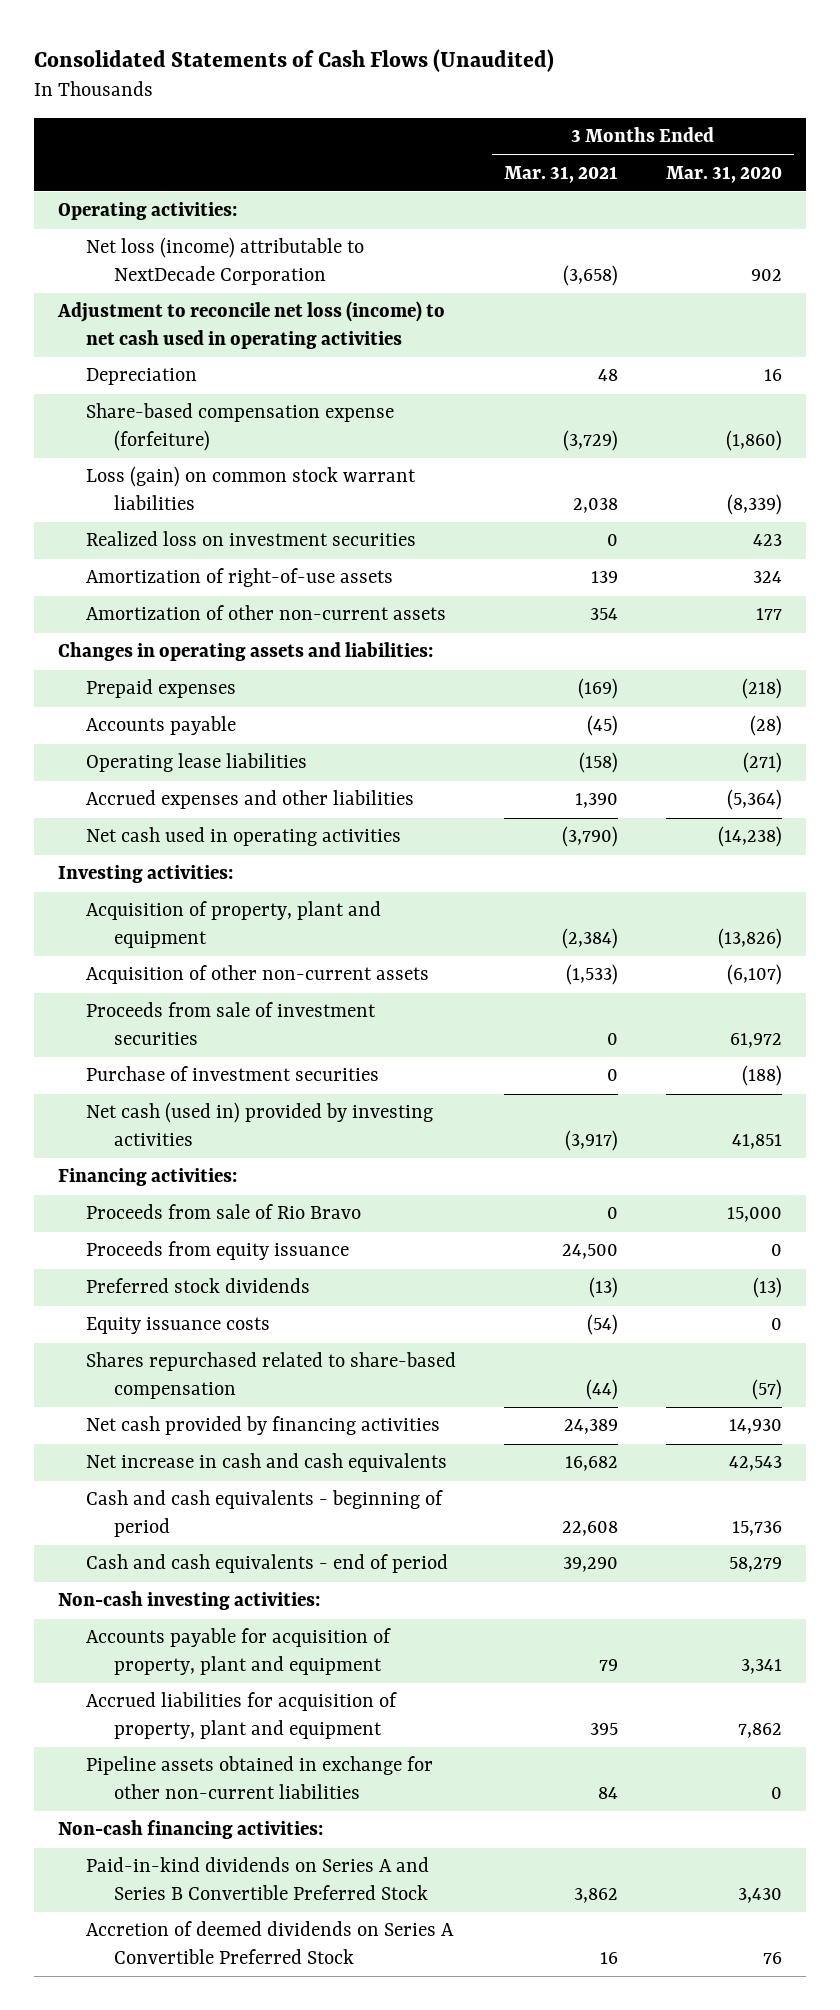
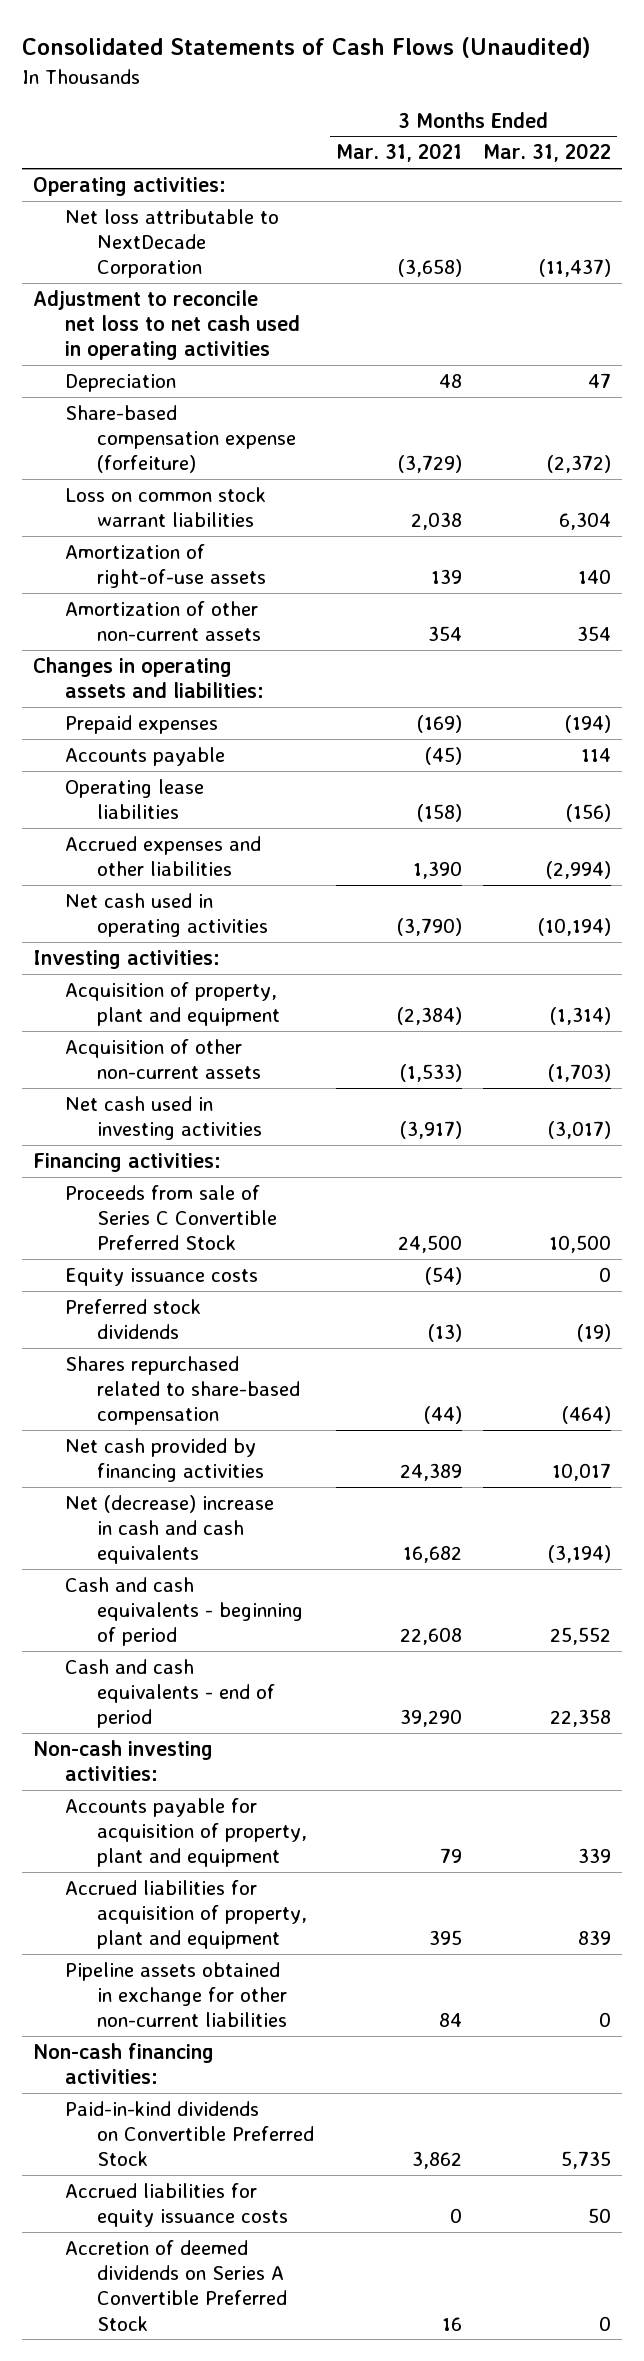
[666,165,783,183] Mar. 31, 2020 -> none
none -> [483,143,612,163] Mar. 31, 2022
[85,237,364,285] Net loss (income) attributable to NextDecade Corporation -> [65,209,280,279] Net loss attributable to NextDecade Corporation
[57,301,446,349] Adjustment to reconcile net loss (income) to net cash used in operating activities -> [33,290,301,361] Adjustment to reconcile net loss to net cash used in operating activities
[85,531,416,547] Realized loss on investment securities -> none
[85,466,416,510] Loss (gain) on common stock warrant liabilities -> [65,487,267,528] Loss on common stock warrant liabilities
[85,1002,376,1045] Proceeds from sale of investment securities -> none
[85,1066,379,1082] Purchase of investment securities -> none
[85,1102,433,1146] Net cash (used in) provided by investing activities -> [65,1096,263,1141] Net cash used in investing activities
[85,1204,361,1220] Proceeds from sale of Rio Bravo -> none
[85,1241,349,1261] Proceeds from equity issuance -> [65,1185,278,1251] Proceeds from sale of Series C Convertible Preferred Stock
[85,1278,310,1294] Preferred stock dividends -> [65,1299,202,1340] Preferred stock dividends
[85,1453,447,1473] Net increase in cash and cash equivalents -> [65,1495,275,1565] Net (decrease) increase in cash and cash equivalents
[85,1857,429,1900] Paid-in-kind dividends on Series A and Series B Convertible Preferred Stock -> [65,2101,315,2167] Paid-in-kind dividends on Convertible Preferred Stock
none -> [65,2183,289,2228] Accrued liabilities for equity issuance costs

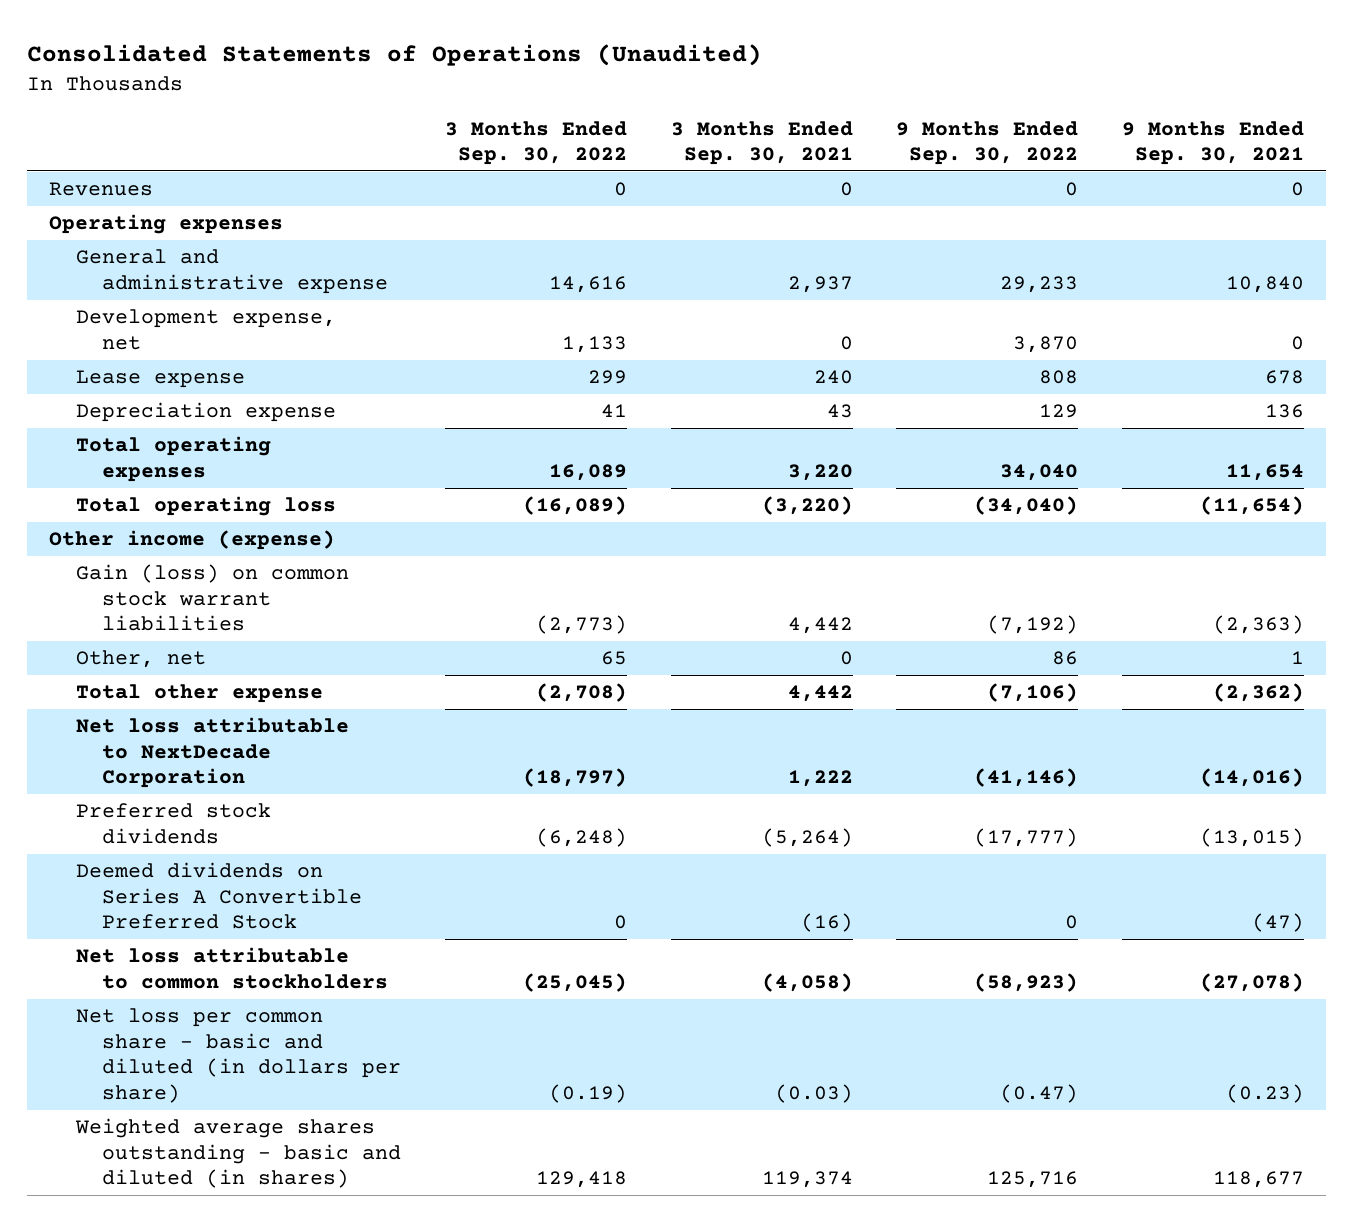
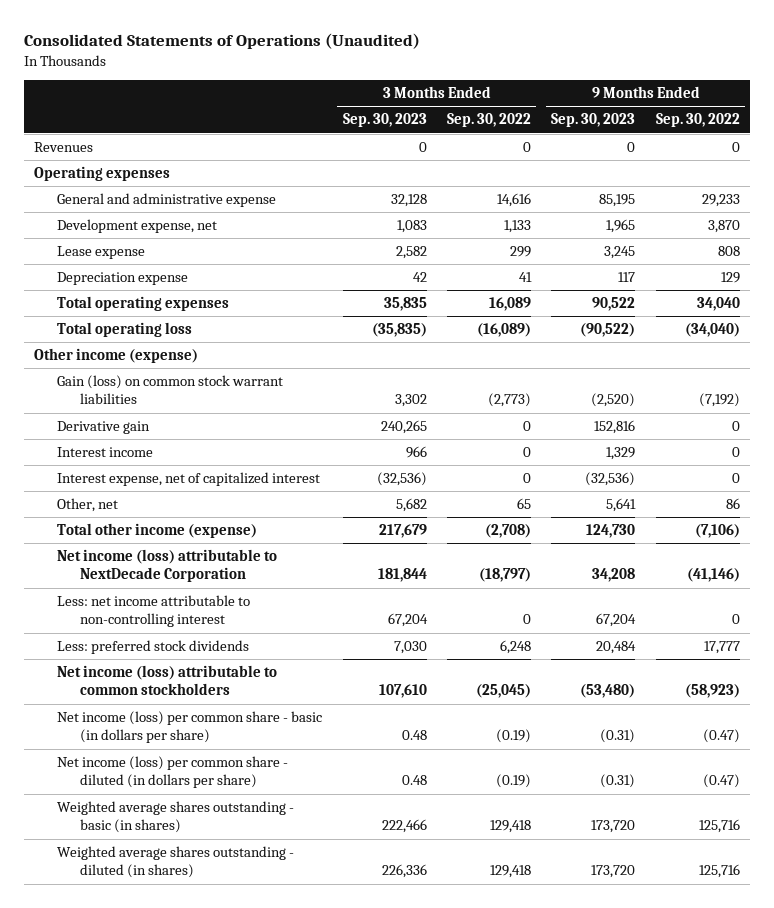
[670,120,853,165] 3 Months Ended Sep. 30, 2021 -> none
[1122,120,1305,165] 9 Months Ended Sep. 30, 2021 -> none
none -> [342,113,427,128] Sep. 30, 2023
none -> [551,113,636,128] Sep. 30, 2023
none -> [57,421,151,435] Derivative gain
none -> [57,447,154,458] Interest income
none -> [57,472,321,487] Interest expense, net of capitalized interest
[75,862,363,930] Deemed dividends on Series A Convertible Preferred Stock -> none
[75,684,323,704] Total other expense -> [57,523,258,539] Total other income (expense)
[75,717,349,789] Net loss attributable to NextDecade Corporation -> [57,549,278,583] Net income (loss) attributable to NextDecade Corporation
none -> [57,595,251,628] Less: net income attributable to non-controlling interest
[75,803,271,844] Preferred stock dividends -> [57,640,250,655] Less: preferred stock dividends
[535,827,627,847] (6,248) -> [499,640,531,655] 6,248
[974,827,1079,847] (17,777) -> [703,641,740,655] 17,777
[75,947,389,989] Net loss attributable to common stockholders -> [57,665,278,696] Net income (loss) attributable to common stockholders
[75,1008,402,1103] Net loss per common share - basic and diluted (in dollars per share) -> [57,711,323,744] Net income (loss) per common share - basic (in dollars per share)
none -> [57,756,289,789] Net income (loss) per common share - diluted (in dollars per share)
[74,1118,402,1189] Weighted average shares outstanding - basic and diluted (in shares) -> [57,801,295,834] Weighted average shares outstanding - basic (in shares)
none -> [57,846,295,879] Weighted average shares outstanding - diluted (in shares)

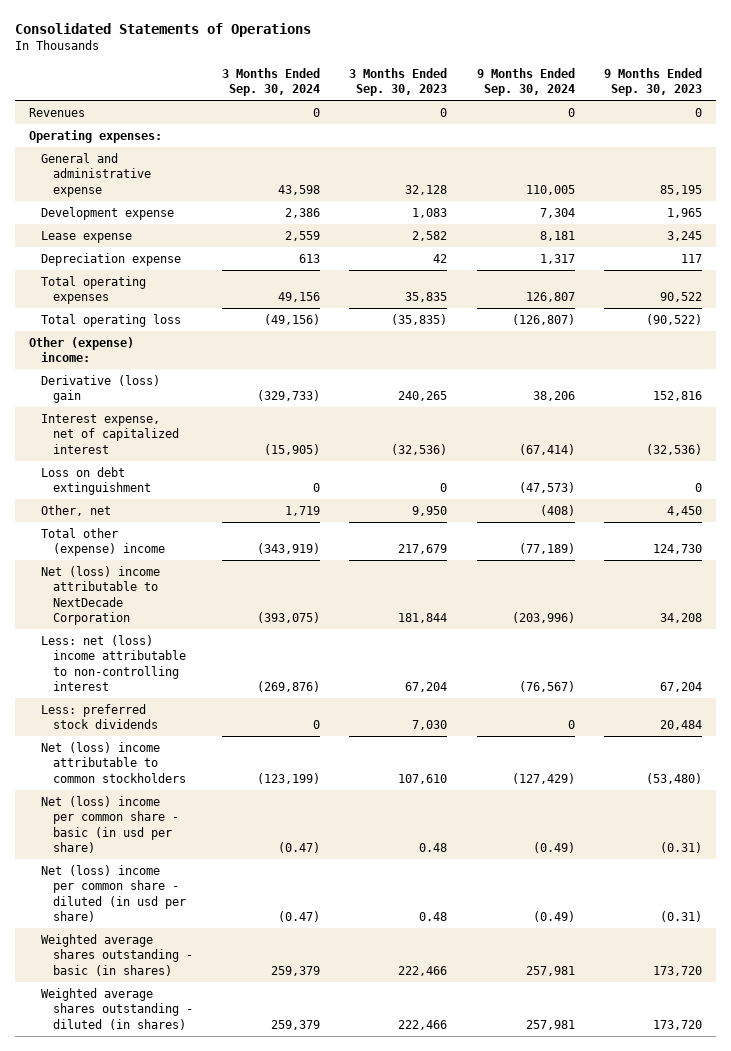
[24,33,421,50] Consolidated Statements of Operations (Unaudited) -> [14,22,311,37] Consolidated Statements of Operations
[446,113,531,128] Sep. 30, 2022 -> none
[655,113,740,128] Sep. 30, 2022 -> none
none -> [222,67,321,97] 3 Months Ended Sep. 30, 2024
none -> [476,67,575,97] 9 Months Ended Sep. 30, 2024
[34,166,171,182] Operating expenses -> [29,129,163,143] Operating expenses:
[57,219,218,234] Development expense, net -> [41,206,175,220] Development expense
[57,375,284,405] Gain (loss) on common stock warrant liabilities -> none
[57,447,154,458] Interest income -> none
[34,348,199,364] Other income (expense) -> [29,336,135,363] Other (expense) income:
[57,421,151,435] Derivative gain -> [41,374,161,404] Derivative (loss) gain
none -> [41,466,152,496] Loss on debt extinguishment
[395,498,427,513] 5,682 -> [412,505,448,516] 9,950
[606,498,637,513] 5,641 -> [666,505,702,516] 4,450
[57,523,258,539] Total other income (expense) -> [41,527,166,557] Total other (expense) income
[57,549,278,583] Net income (loss) attributable to NextDecade Corporation -> [41,565,161,626] Net (loss) income attributable to NextDecade Corporation
[57,595,251,628] Less: net income attributable to non-controlling interest -> [41,634,187,692] Less: net (loss) income attributable to non-controlling interest
[57,665,278,696] Net income (loss) attributable to common stockholders -> [41,741,187,783] Net (loss) income attributable to common stockholders
[57,711,323,744] Net income (loss) per common share - basic (in dollars per share) -> [41,795,180,854] Net (loss) income per common share - basic (in usd per share)
[57,756,289,789] Net income (loss) per common share - diluted (in dollars per share) -> [41,864,187,923] Net (loss) income per common share - diluted (in usd per share)
[381,864,427,879] 226,336 -> [398,1019,448,1030] 222,466

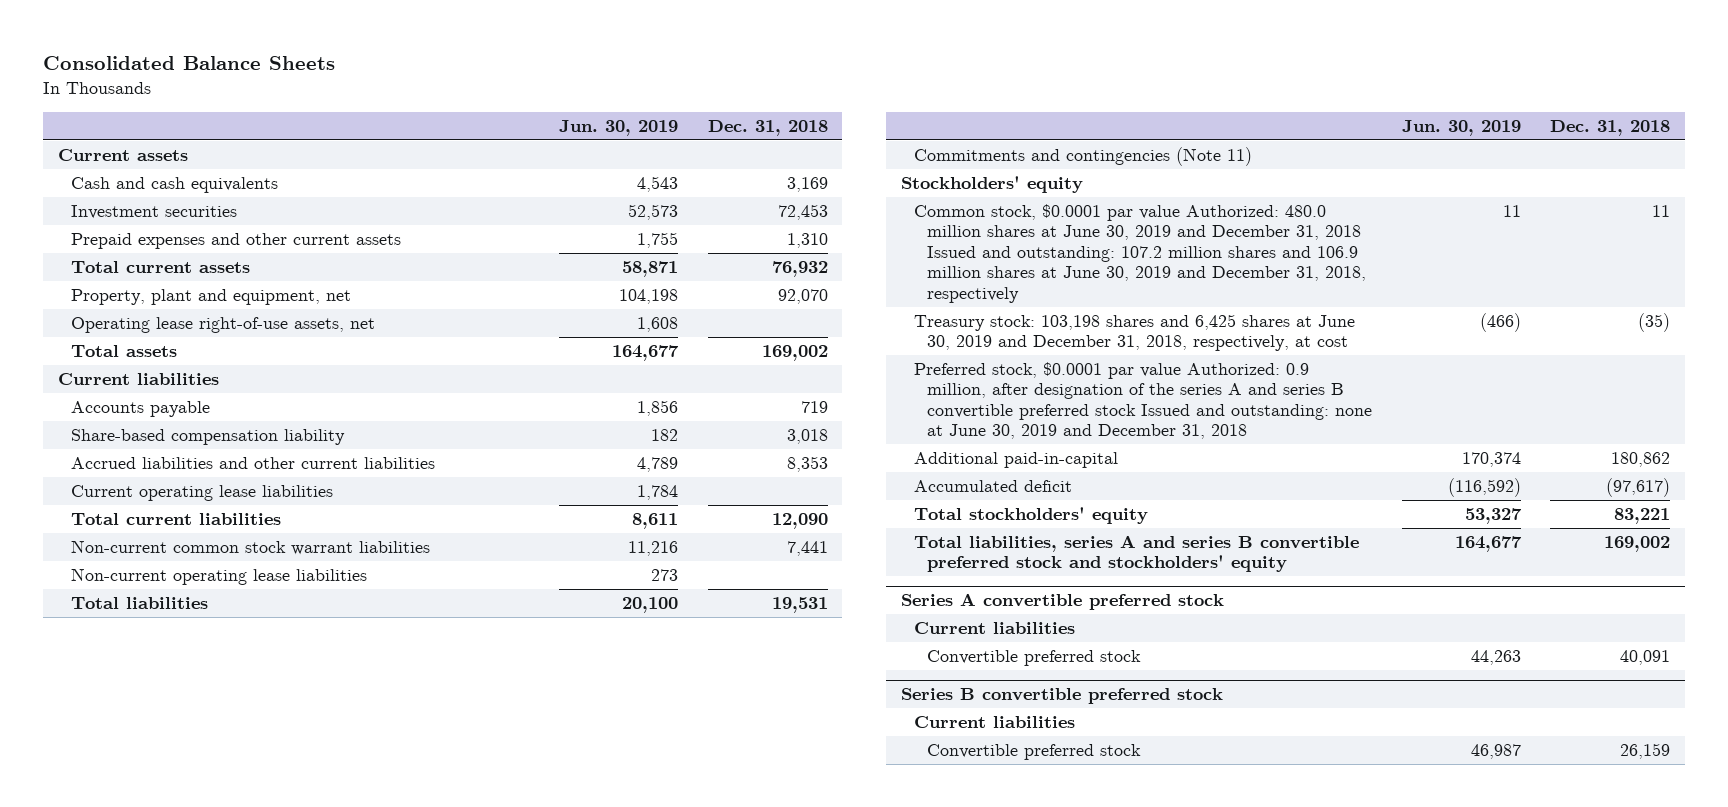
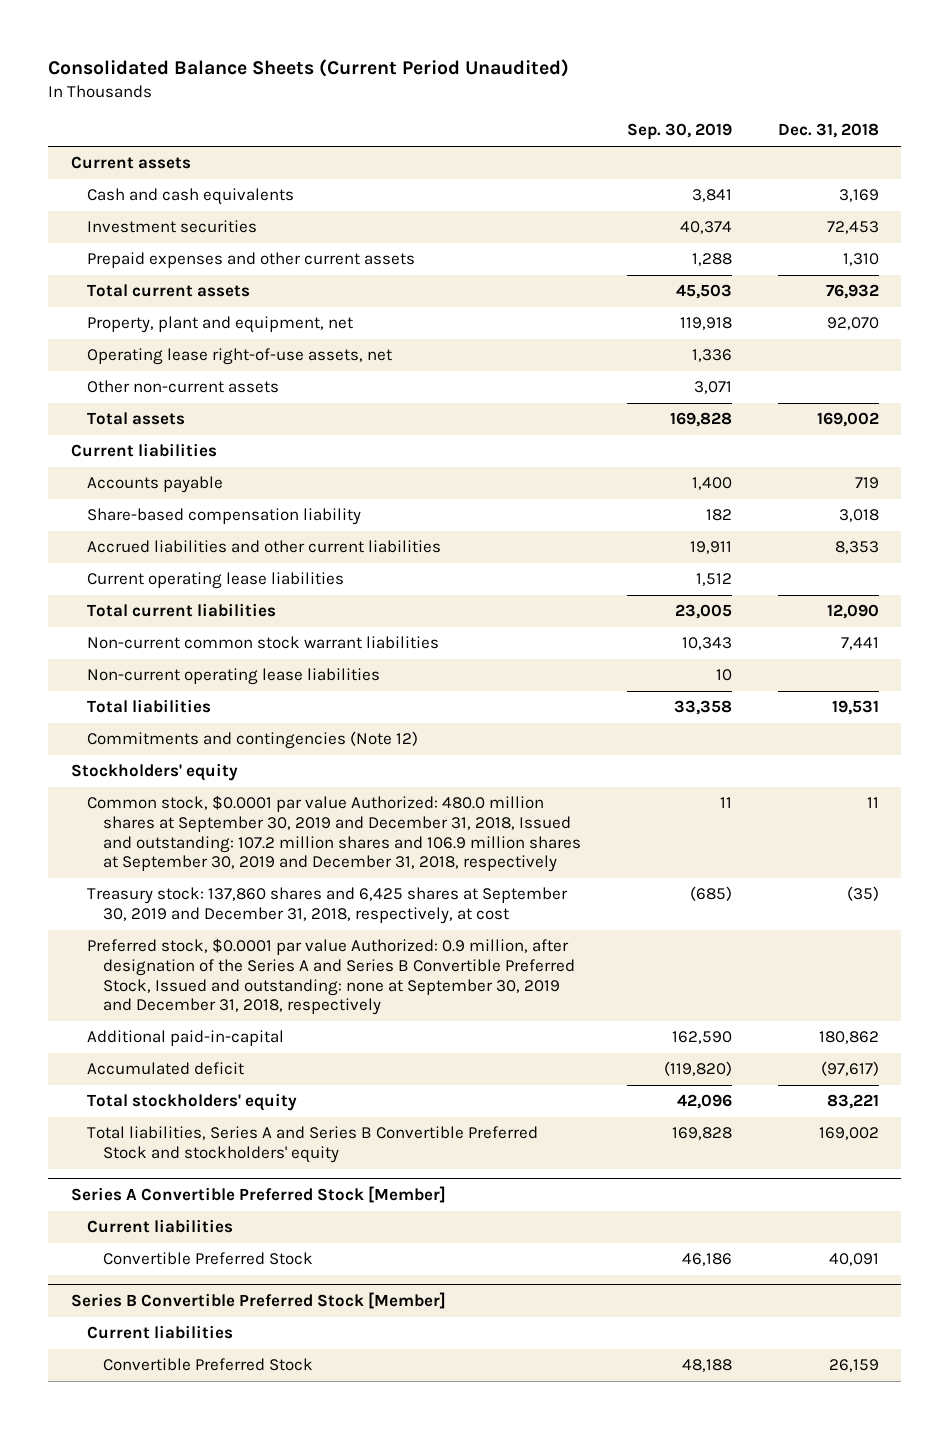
[43,56,336,71] Consolidated Balance Sheets -> [47,59,569,78] Consolidated Balance Sheets (Current Period Unaudited)
[558,119,678,136] Jun. 30, 2019 -> none
none -> [626,123,732,141] Sep. 30, 2019
none -> [86,380,279,394] Other non-current assets
[914,147,1253,167] Commitments and contingencies (Note 11) -> [86,731,418,750] Commitments and contingencies (Note 12)
[914,204,1367,303] Common stock, $0.0001 par value Authorized: 480.0 million shares at June 30, 2019 and December 31, 2018 Issued and outstanding: 107.2 million shares and 106.9 million shares at June 30, 2019 and December 31, 2018, respectively -> [86,795,582,873] Common stock, $0.0001 par value Authorized: 480.0 million shares at September 30, 2019 and December 31, 2018, Issued and outstanding: 107.2 million shares and 106.9 million shares at September 30, 2019 and December 31, 2018, respectively
[914,314,1356,352] Treasury stock: 103,198 shares and 6,425 shares at June 30, 2019 and December 31, 2018, respectively, at cost -> [86,887,568,924] Treasury stock: 137,860 shares and 6,425 shares at September 30, 2019 and December 31, 2018, respectively, at cost
[914,362,1373,440] Preferred stock, $0.0001 par value Authorized: 0.9 million, after designation of the series A and series B convertible preferred stock Issued and outstanding: none at June 30, 2019 and December 31, 2018 -> [86,938,576,1016] Preferred stock, $0.0001 par value Authorized: 0.9 million, after designation of the Series A and Series B Convertible Preferred Stock, Issued and outstanding: none at September 30, 2019 and December 31, 2018, respectively
[914,535,1360,573] Total liabilities, series A and series B convertible preferred stock and stockholders' equity -> [86,1126,538,1163] Total liabilities, Series A and Series B Convertible Preferred Stock and stockholders' equity
[900,593,1224,611] Series A convertible preferred stock -> [70,1186,446,1204] Series A Convertible Preferred Stock [Member]
[927,650,1142,667] Convertible preferred stock -> [103,1252,314,1266] Convertible Preferred Stock
[900,688,1223,705] Series B convertible preferred stock -> [70,1292,446,1310] Series B Convertible Preferred Stock [Member]
[927,744,1142,761] Convertible preferred stock -> [103,1358,314,1372] Convertible Preferred Stock

